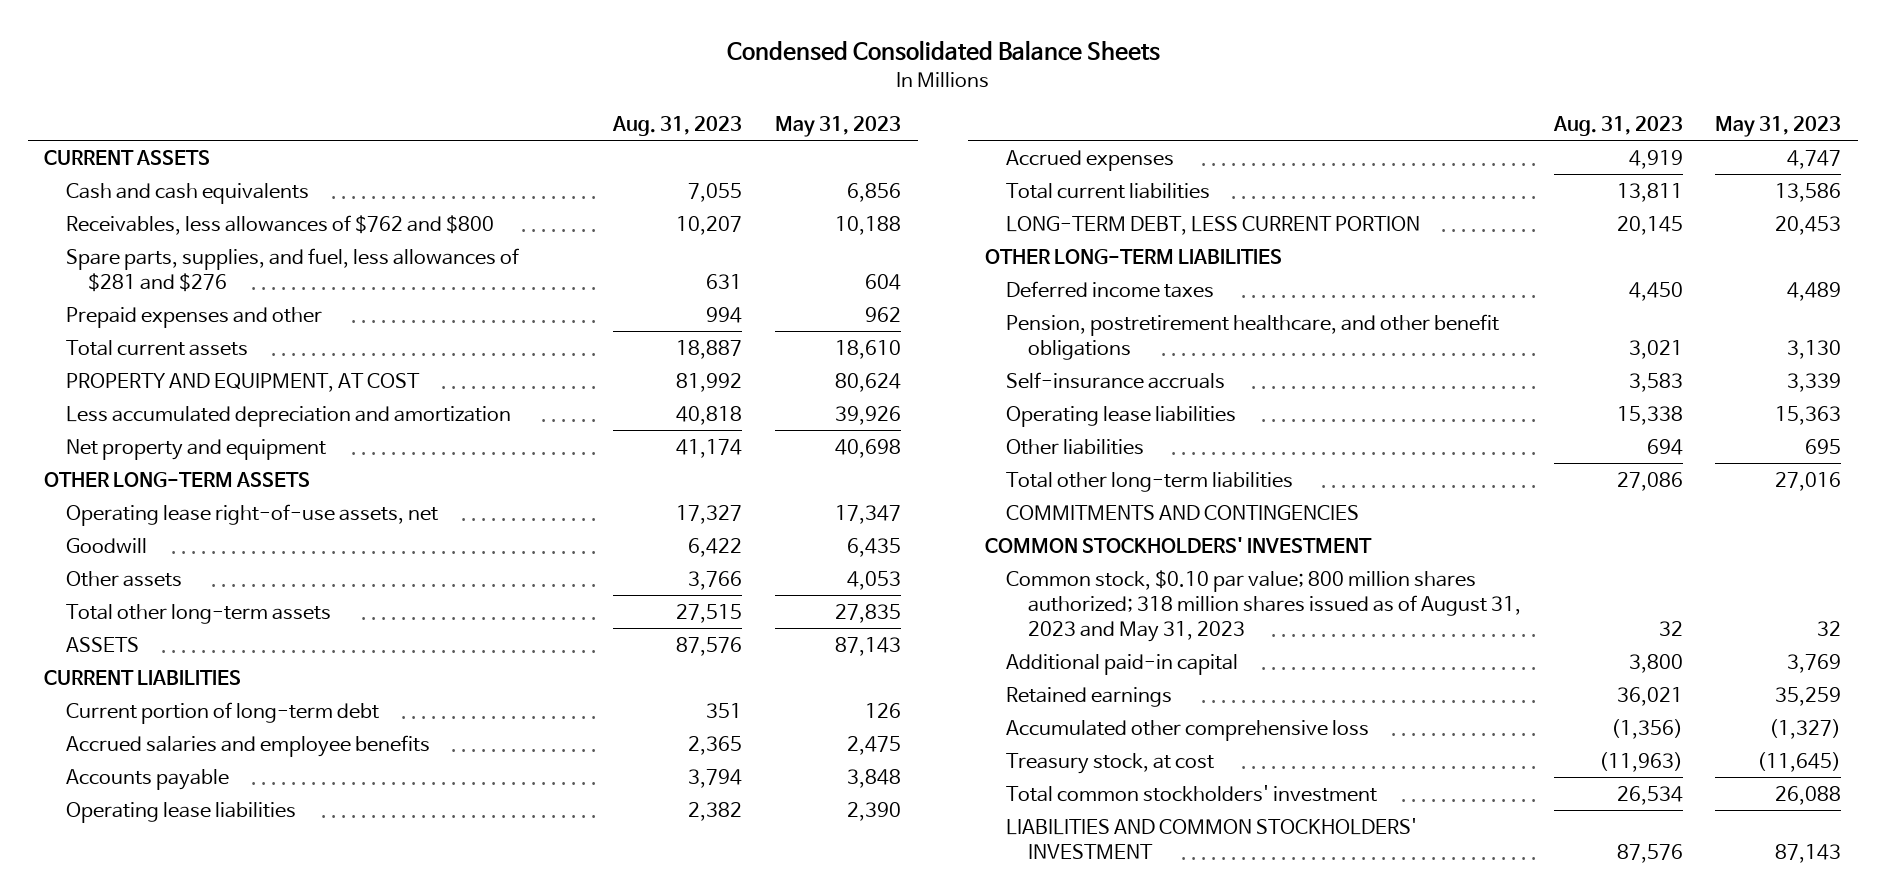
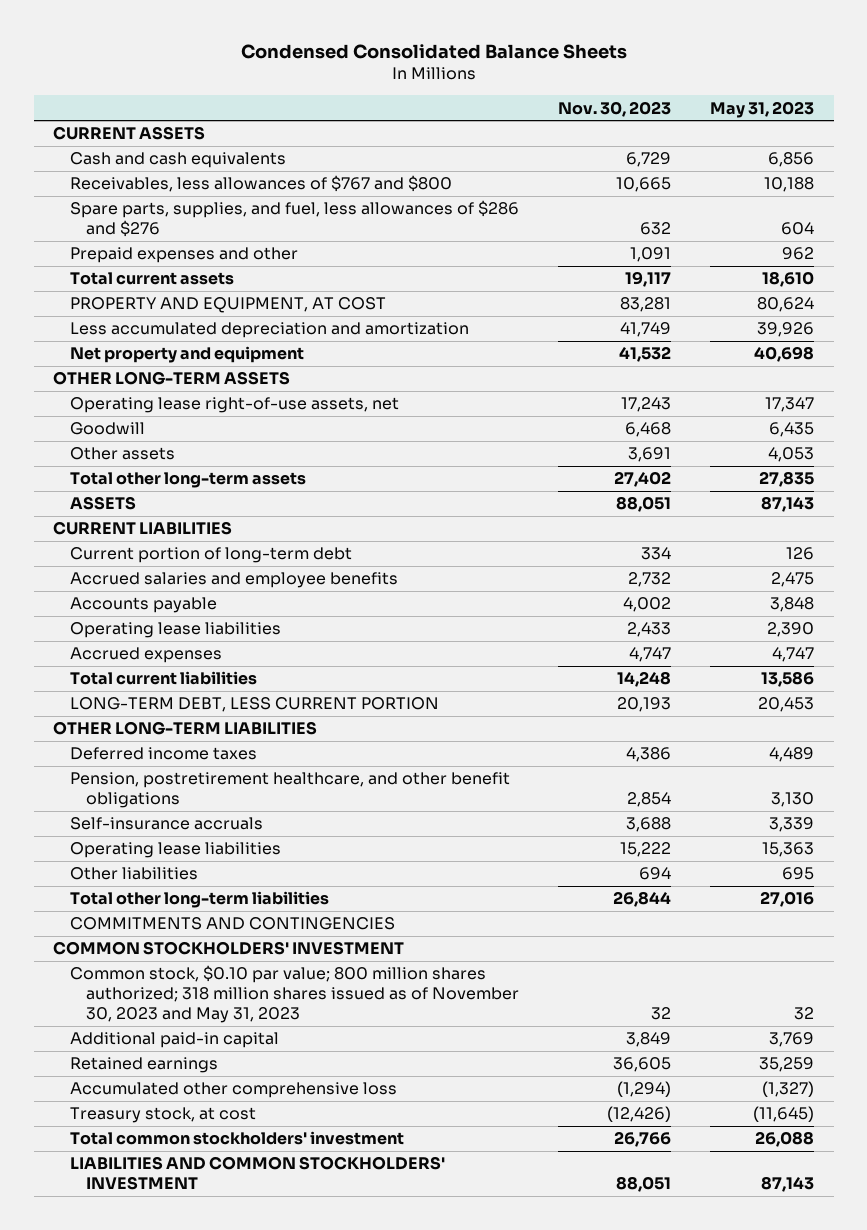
[612,115,743,136] Aug. 31, 2023 -> none
none -> [558,100,672,117] Nov. 30, 2023
[66,214,495,235] Receivables, less allowances of $762 and $800 -> [69,175,452,193] Receivables, less allowances of $767 and $800
[66,247,520,292] Spare parts, supplies, and fuel, less allowances of $281 and $276 -> [69,200,519,238] Spare parts, supplies, and fuel, less allowances of $286 and $276
[1006,569,1521,642] Common stock, $0.10 par value; 800 million shares authorized; 318 million shares issued as of August 31, 2023 and May 31, 2023 -> [69,965,520,1024] Common stock, $0.10 par value; 800 million shares authorized; 318 million shares issued as of November 30, 2023 and May 31, 2023

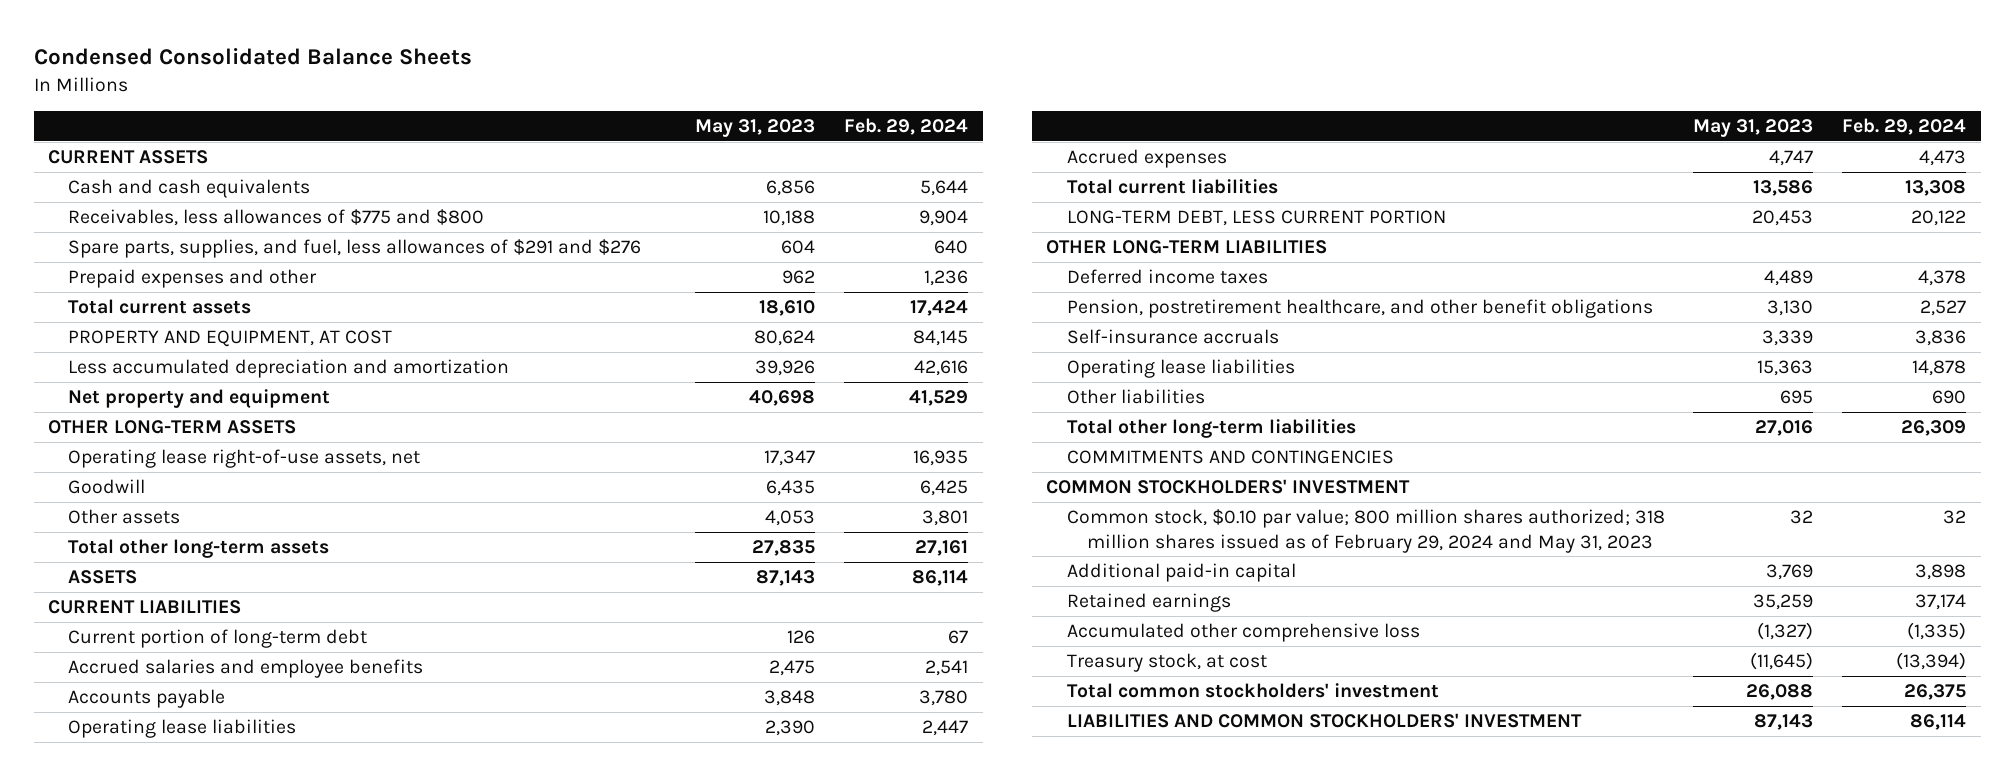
[558,100,672,117] Nov. 30, 2023 -> none
none -> [844,117,969,135] Feb. 29, 2024
[69,175,452,193] Receivables, less allowances of $767 and $800 -> [68,209,485,227] Receivables, less allowances of $775 and $800
[69,200,519,238] Spare parts, supplies, and fuel, less allowances of $286 and $276 -> [68,239,642,259] Spare parts, supplies, and fuel, less allowances of $291 and $276
[69,965,520,1024] Common stock, $0.10 par value; 800 million shares authorized; 318 million shares issued as of November 30, 2023 and May 31, 2023 -> [1066,509,1665,553] Common stock, $0.10 par value; 800 million shares authorized; 318 million shares issued as of February 29, 2024 and May 31, 2023

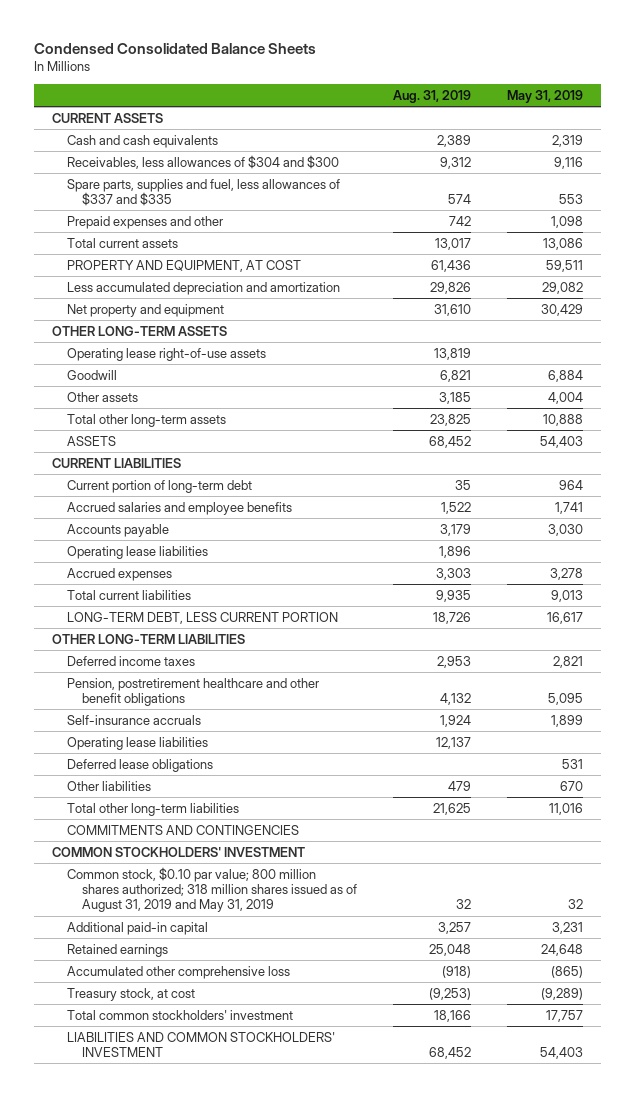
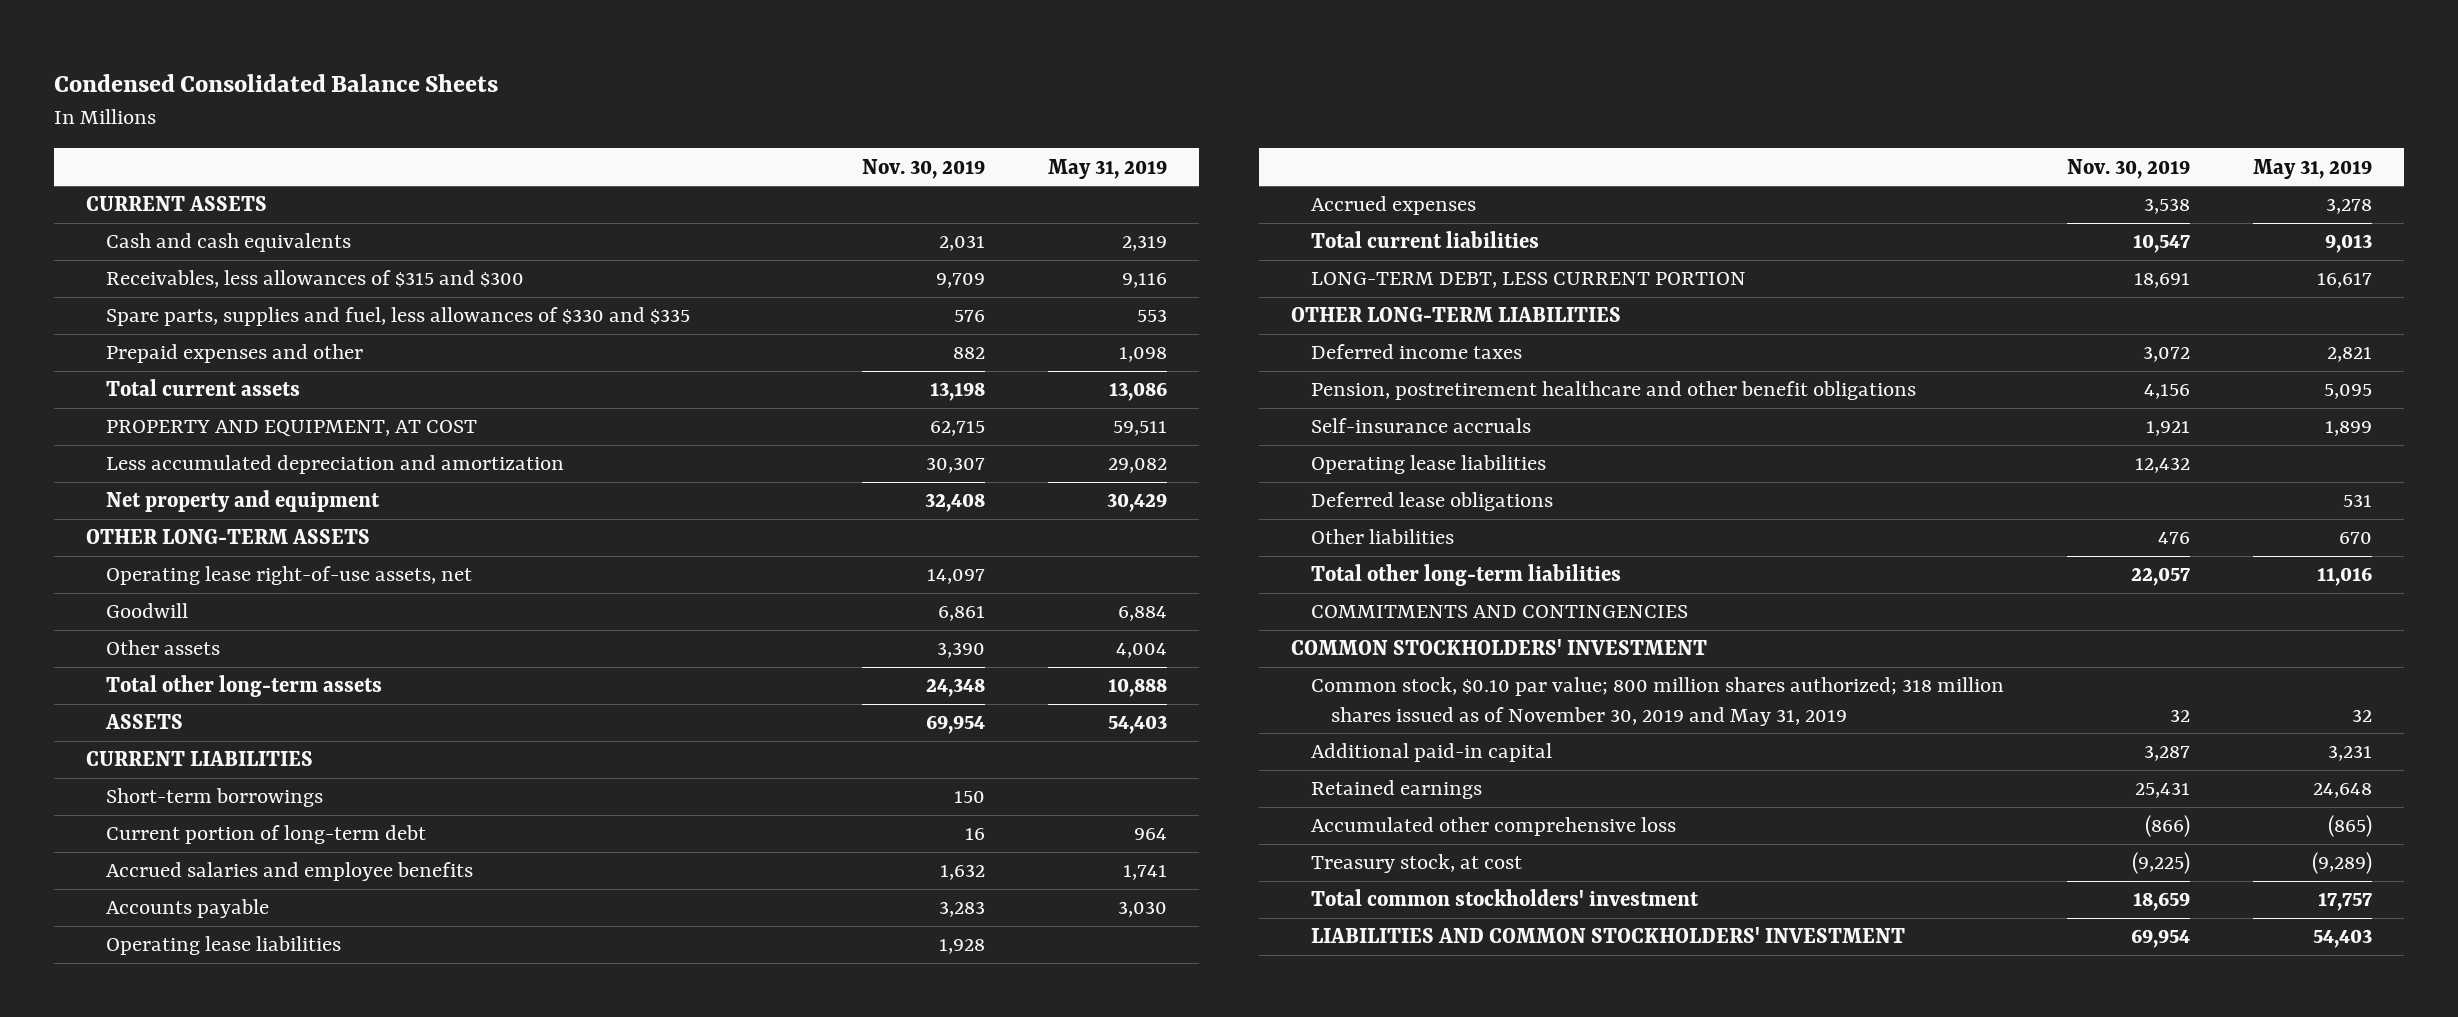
[392,89,471,103] Aug. 31, 2019 -> none
none -> [862,158,986,179] Nov. 30, 2019
[66,154,339,169] Receivables, less allowances of $304 and $300 -> [106,270,525,289] Receivables, less allowances of $315 and $300
[66,178,340,206] Spare parts, supplies and fuel, less allowances of $337 and $335 -> [106,307,691,327] Spare parts, supplies and fuel, less allowances of $330 and $335
[66,347,266,361] Operating lease right-of-use assets -> [106,566,473,586] Operating lease right-of-use assets, net
none -> [106,788,324,808] Short-term borrowings
[66,866,357,913] Common stock, $0.10 par value; 800 million shares authorized; 318 million shares issued as of August 31, 2019 and May 31, 2019 -> [1311,677,2005,726] Common stock, $0.10 par value; 800 million shares authorized; 318 million shares issued as of November 30, 2019 and May 31, 2019

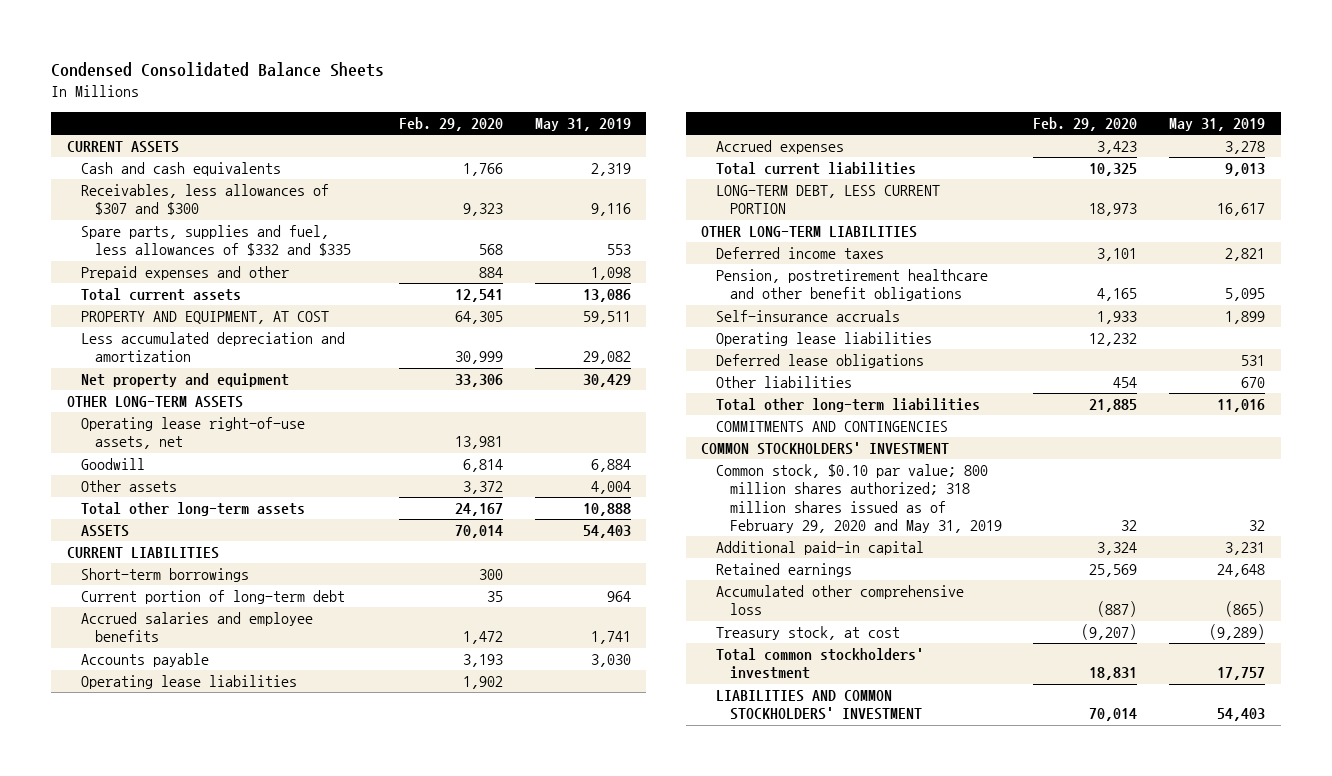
[862,158,986,179] Nov. 30, 2019 -> none
none -> [398,117,503,132] Feb. 29, 2020
[106,270,525,289] Receivables, less allowances of $315 and $300 -> [80,184,329,216] Receivables, less allowances of $307 and $300
[106,307,691,327] Spare parts, supplies and fuel, less allowances of $330 and $335 -> [80,225,351,257] Spare parts, supplies and fuel, less allowances of $332 and $335
[1311,677,2005,726] Common stock, $0.10 par value; 800 million shares authorized; 318 million shares issued as of November 30, 2019 and May 31, 2019 -> [715,464,1002,533] Common stock, $0.10 par value; 800 million shares authorized; 318 million shares issued as of February 29, 2020 and May 31, 2019

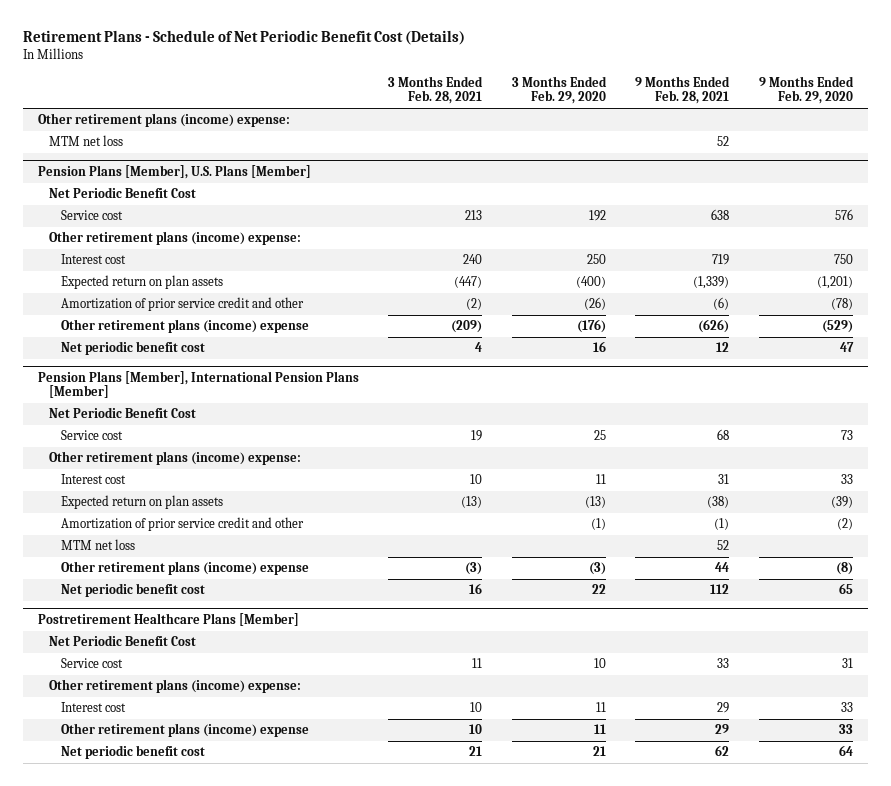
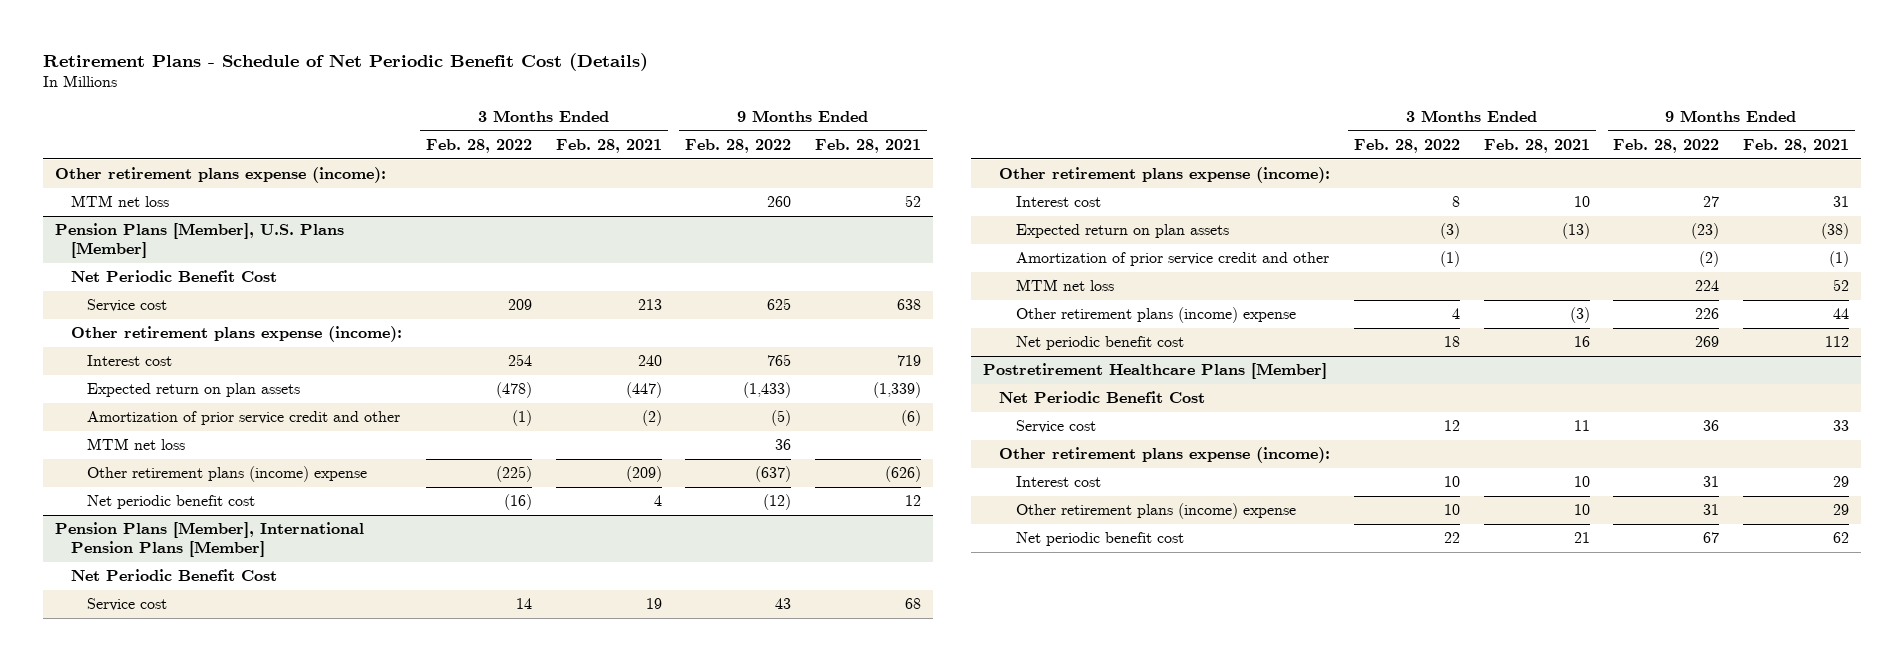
[511,75,607,105] 3 Months Ended Feb. 29, 2020 -> none
[758,75,854,105] 9 Months Ended Feb. 29, 2020 -> none
none -> [425,138,532,153] Feb. 28, 2022
none -> [685,138,792,153] Feb. 28, 2022
[37,113,290,128] Other retirement plans (income) expense: -> [54,167,386,184] Other retirement plans expense (income):
[49,231,302,246] Other retirement plans (income) expense: -> [71,326,403,343] Other retirement plans expense (income):
none -> [87,438,186,451] MTM net loss
[49,451,302,466] Other retirement plans (income) expense: -> [999,167,1331,184] Other retirement plans expense (income):
[49,679,302,694] Other retirement plans (income) expense: -> [999,447,1331,464] Other retirement plans expense (income):

